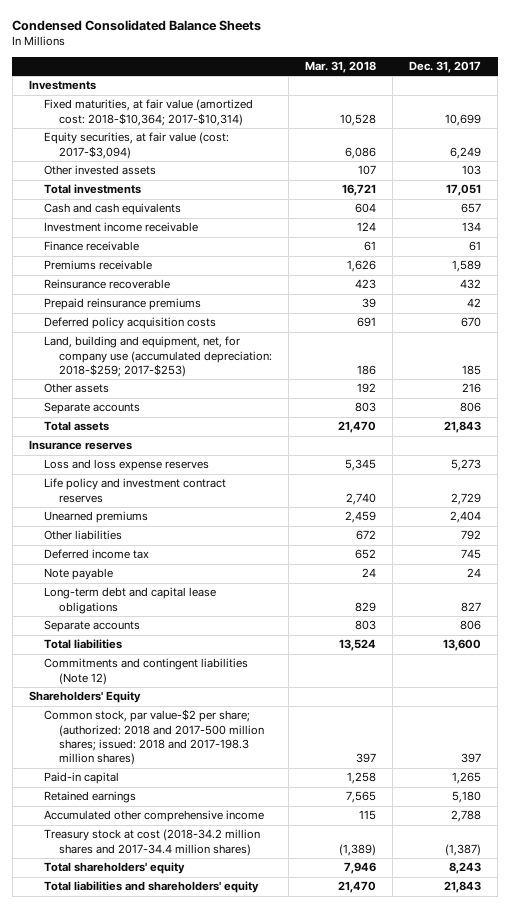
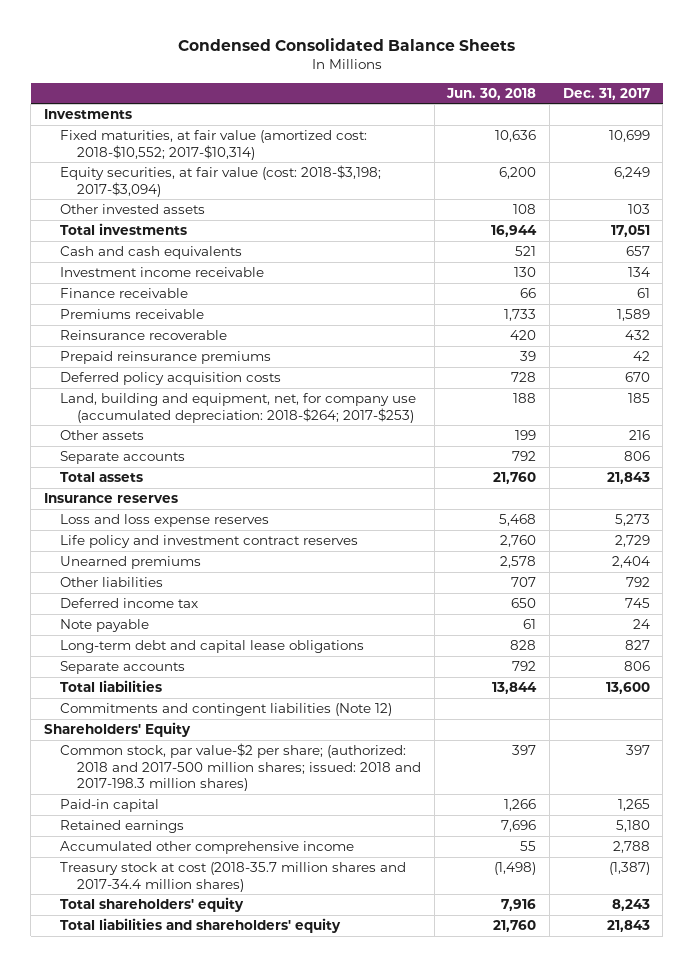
[305,60,377,73] Mar. 31, 2018 -> none
none -> [446,87,537,100] Jun. 30, 2018
[43,99,253,126] Fixed maturities, at fair value (amortized cost: 2018-$10,364; 2017-$10,314) -> [60,130,368,160] Fixed maturities, at fair value (amortized cost: 2018-$10,552; 2017-$10,314)
[43,132,229,159] Equity securities, at fair value (cost: 2017-$3,094) -> [60,165,382,197] Equity securities, at fair value (cost: 2018-$3,198; 2017-$3,094)
[43,336,273,378] Land, building and equipment, net, for company use (accumulated depreciation: 2018-$259; 2017-$253) -> [60,393,417,423] Land, building and equipment, net, for company use (accumulated depreciation: 2018-$264; 2017-$253)
[43,829,260,856] Treasury stock at cost (2018-34.2 million shares and 2017-34.4 million shares) -> [60,862,407,892] Treasury stock at cost (2018-35.7 million shares and 2017-34.4 million shares)

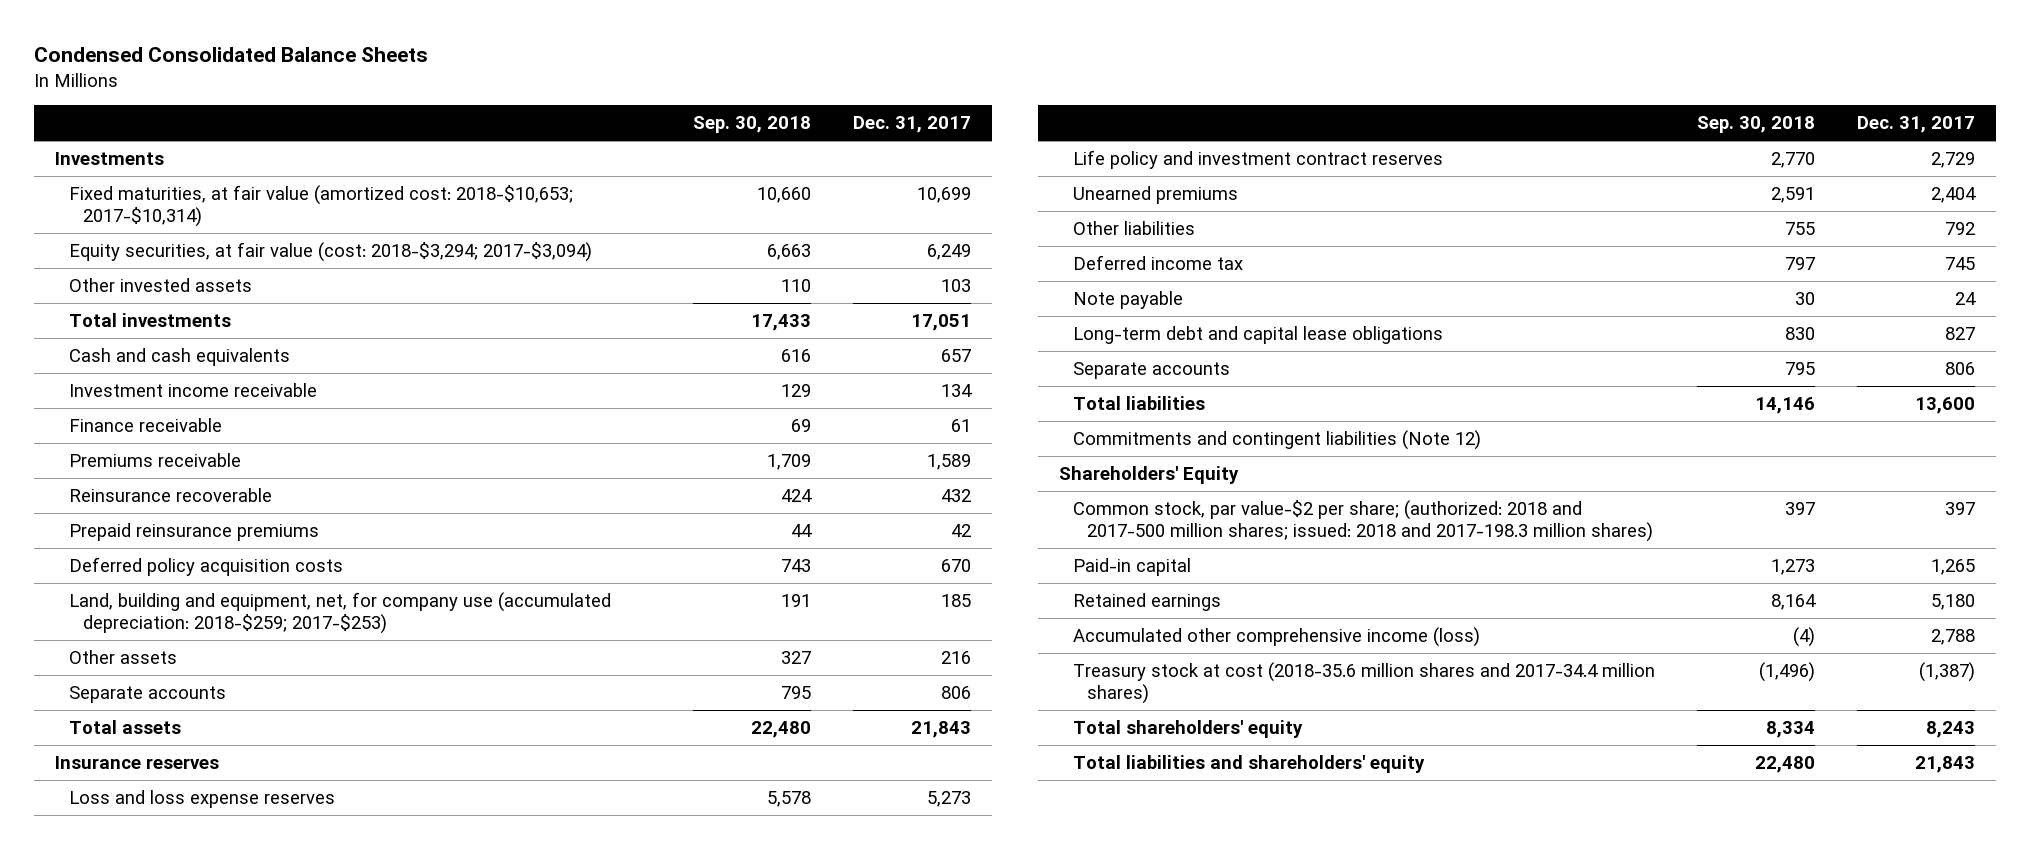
[446,87,537,100] Jun. 30, 2018 -> none
none -> [692,116,811,134] Sep. 30, 2018
[60,130,368,160] Fixed maturities, at fair value (amortized cost: 2018-$10,552; 2017-$10,314) -> [68,184,573,227] Fixed maturities, at fair value (amortized cost: 2018-$10,653; 2017-$10,314)
[60,165,382,197] Equity securities, at fair value (cost: 2018-$3,198; 2017-$3,094) -> [68,241,592,262] Equity securities, at fair value (cost: 2018-$3,294; 2017-$3,094)
[60,393,417,423] Land, building and equipment, net, for company use (accumulated depreciation: 2018-$264; 2017-$253) -> [68,591,611,634] Land, building and equipment, net, for company use (accumulated depreciation: 2018-$259; 2017-$253)
[60,841,355,855] Accumulated other comprehensive income -> [1073,626,1481,647] Accumulated other comprehensive income (loss)
[60,862,407,892] Treasury stock at cost (2018-35.7 million shares and 2017-34.4 million shares) -> [1073,661,1656,704] Treasury stock at cost (2018-35.6 million shares and 2017-34.4 million shares)

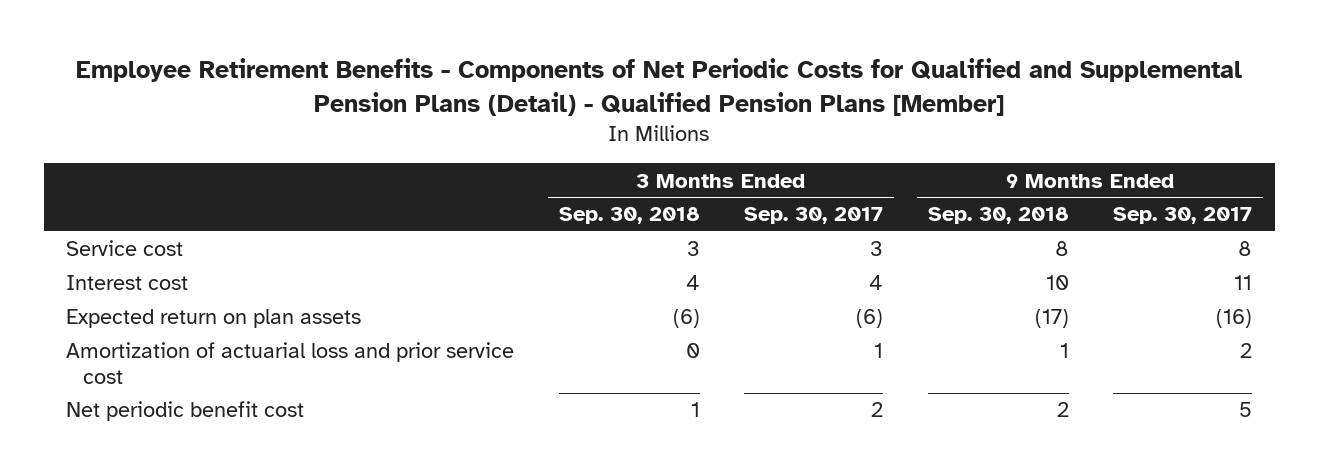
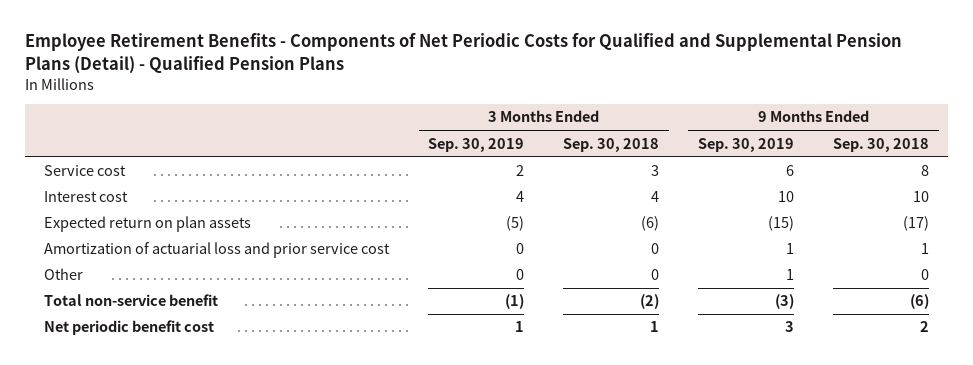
[76,57,1243,116] Employee Retirement Benefits - Components of Net Periodic Costs for Qualified and Supplemental Pension Plans (Detail) - Qualified Pension Plans [Member] -> [24,33,902,74] Employee Retirement Benefits - Components of Net Periodic Costs for Qualified and Supplemental Pension Plans (Detail) - Qualified Pension Plans
[744,207,884,225] Sep. 30, 2017 -> none
[1113,207,1253,225] Sep. 30, 2017 -> none
none -> [428,137,525,152] Sep. 30, 2019
none -> [698,137,795,152] Sep. 30, 2019
none -> [44,268,84,281] Other
none -> [44,294,219,307] Total non-service benefit

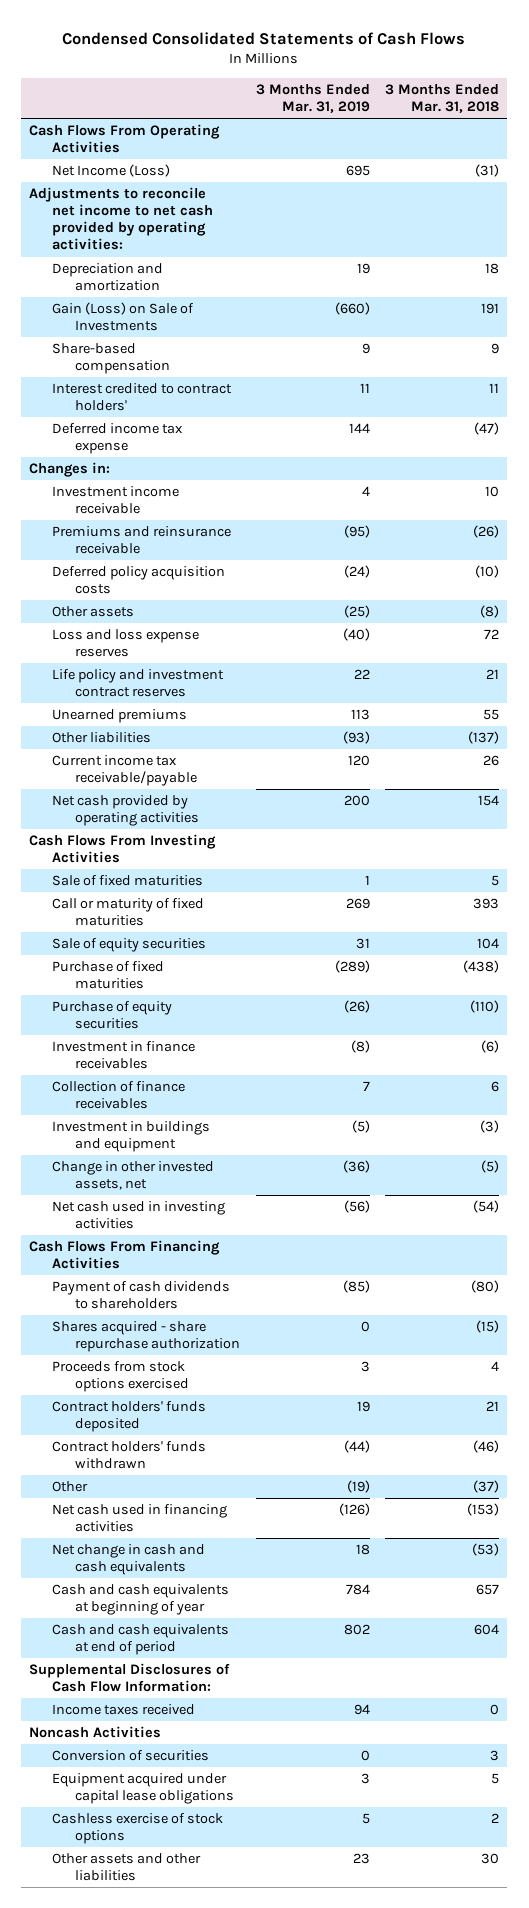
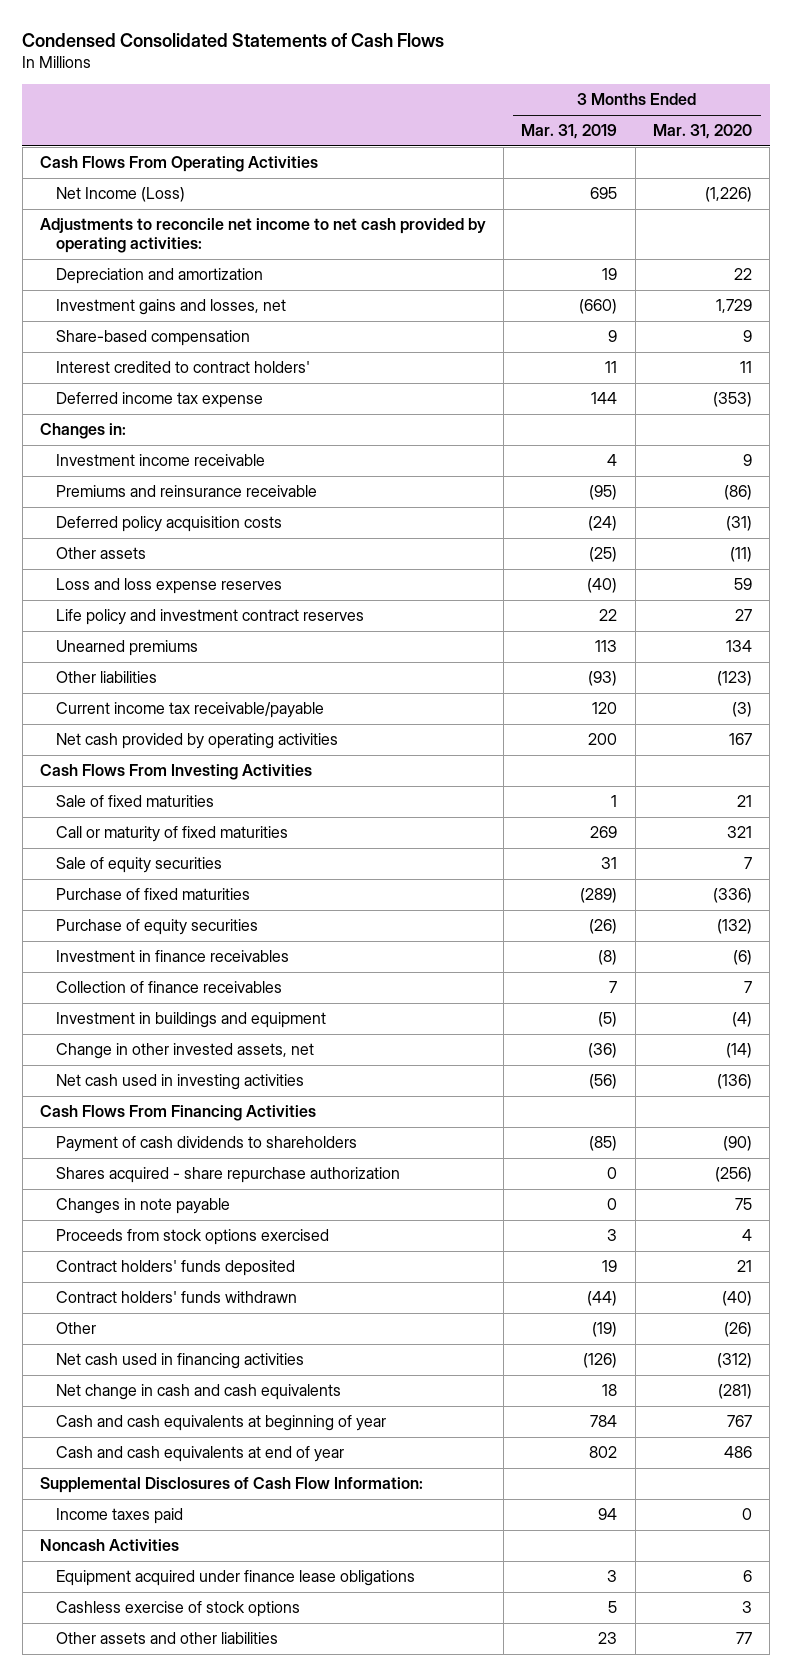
[385,84,500,114] 3 Months Ended Mar. 31, 2018 -> none
none -> [652,124,752,140] Mar. 31, 2020
[52,302,195,332] Gain (Loss) on Sale of Investments -> [55,299,286,316] Investment gains and losses, net
none -> [55,1198,230,1215] Changes in note payable
[52,1624,230,1656] Cash and cash equivalents at end of period -> [55,1446,344,1463] Cash and cash equivalents at end of year
[52,1704,196,1716] Income taxes received -> [55,1508,183,1525] Income taxes paid
[52,1750,210,1762] Conversion of securities -> none
[52,1773,234,1805] Equipment acquired under capital lease obligations -> [55,1570,415,1587] Equipment acquired under finance lease obligations

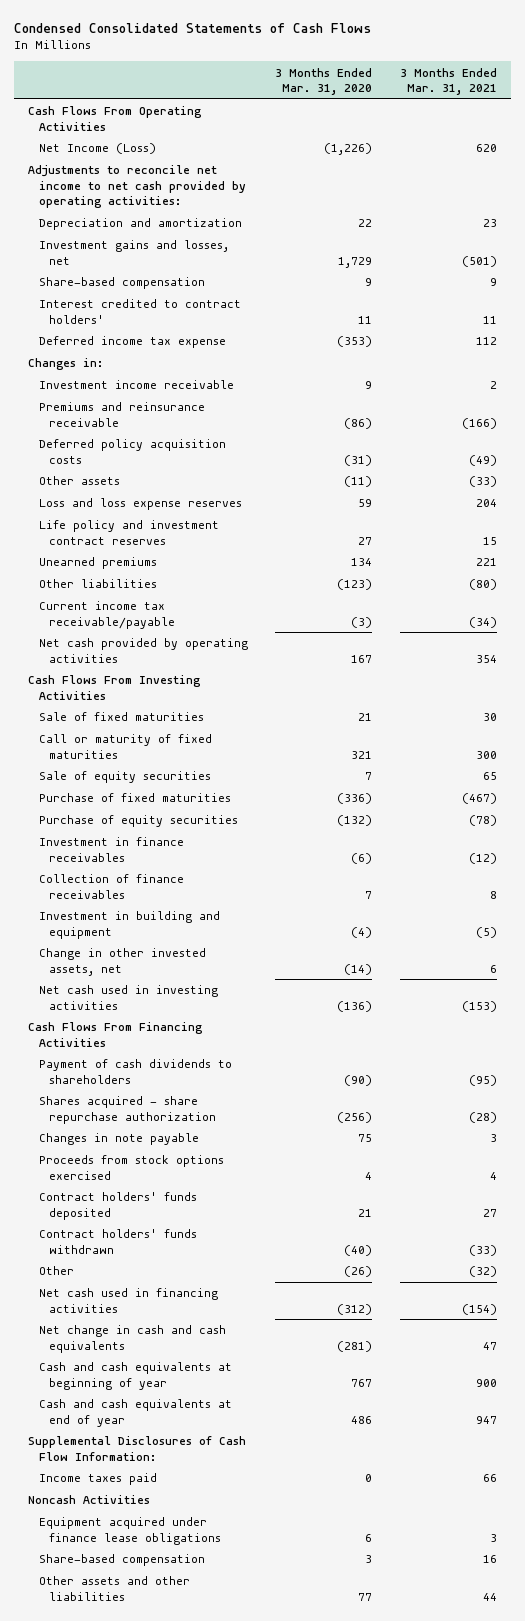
[521,124,618,140] Mar. 31, 2019 -> none
none -> [400,67,498,95] 3 Months Ended Mar. 31, 2021
[55,1012,326,1029] Investment in buildings and equipment -> [38,911,220,939] Investment in building and equipment
[55,1601,300,1618] Cashless exercise of stock options -> [38,1554,205,1567] Share-based compensation

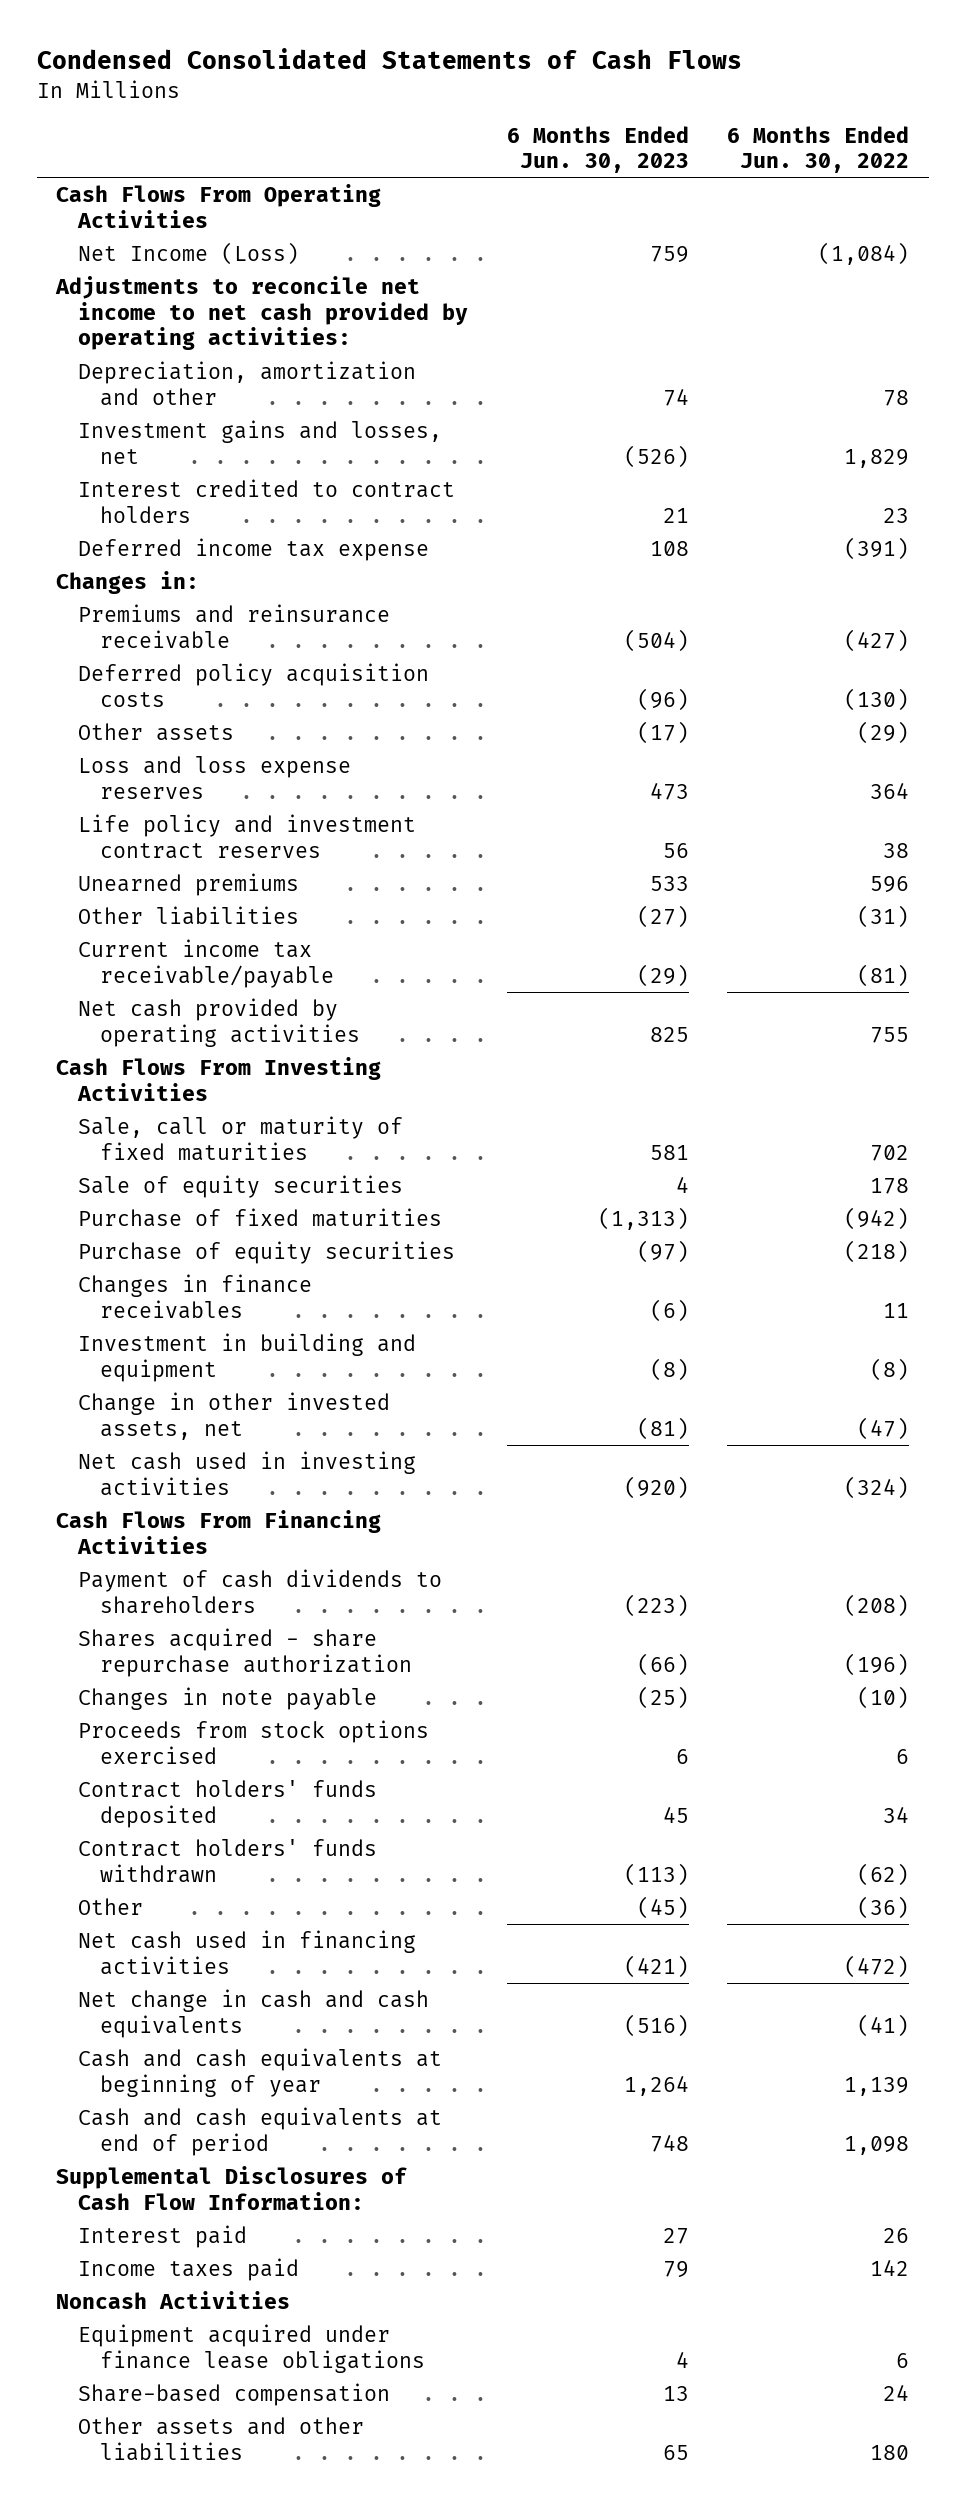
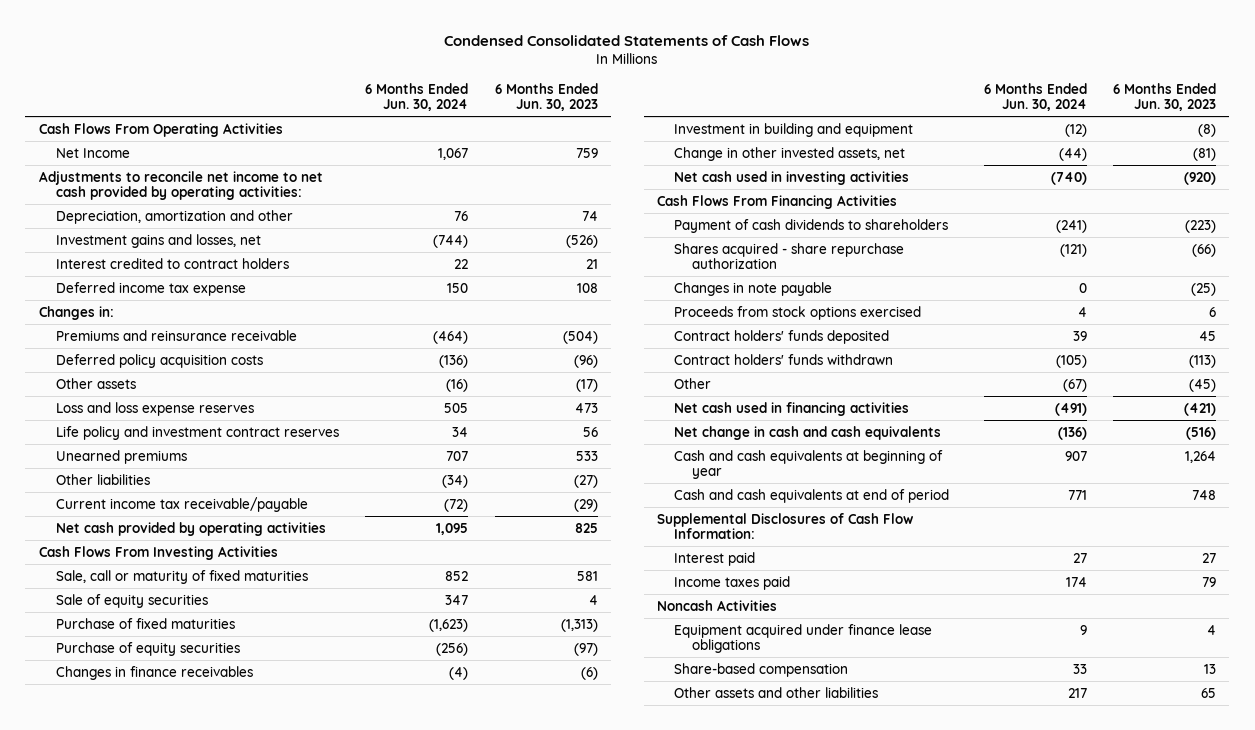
[727,125,910,174] 6 Months Ended Jun. 30, 2022 -> none
none -> [365,82,469,112] 6 Months Ended Jun. 30, 2024
[78,241,300,265] Net Income (Loss) -> [55,147,130,158] Net Income

